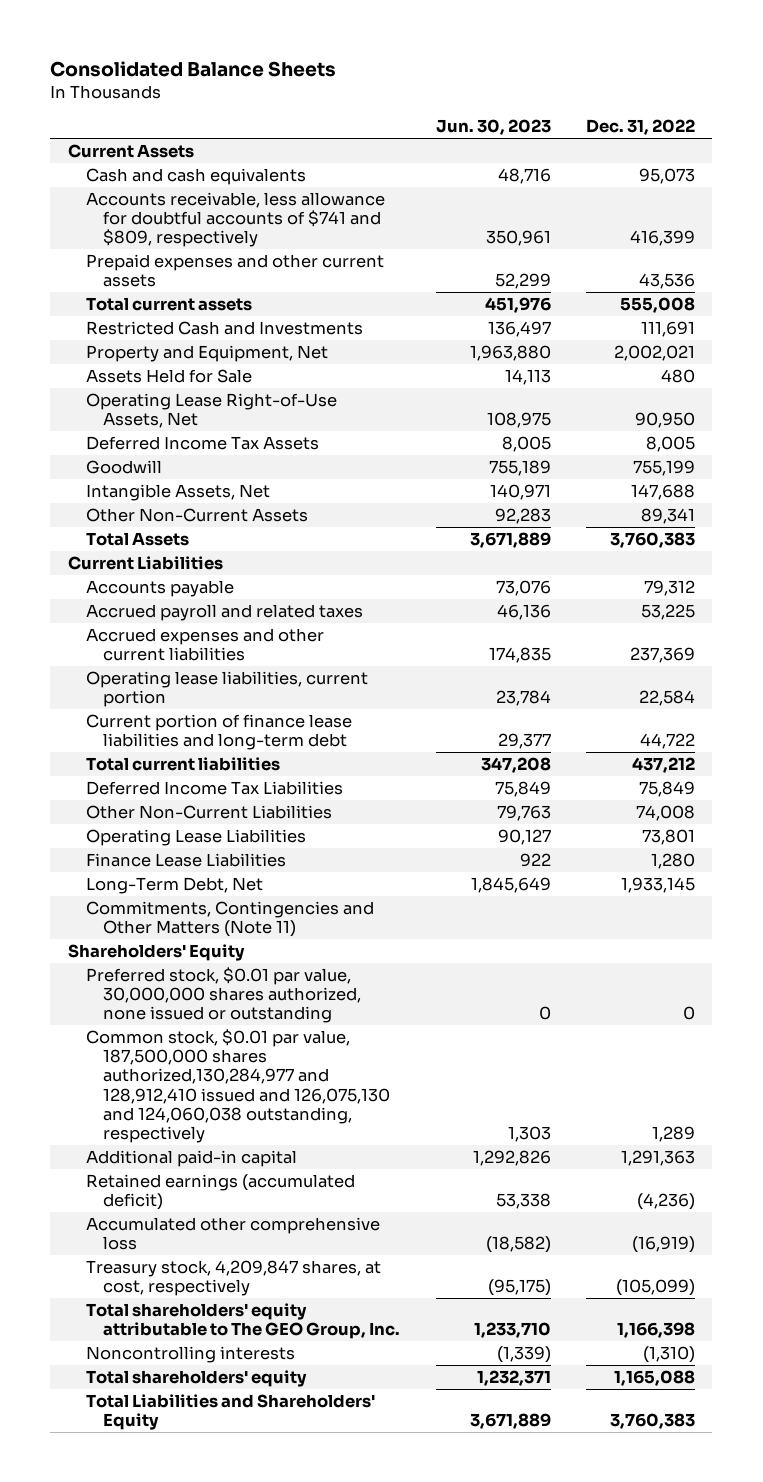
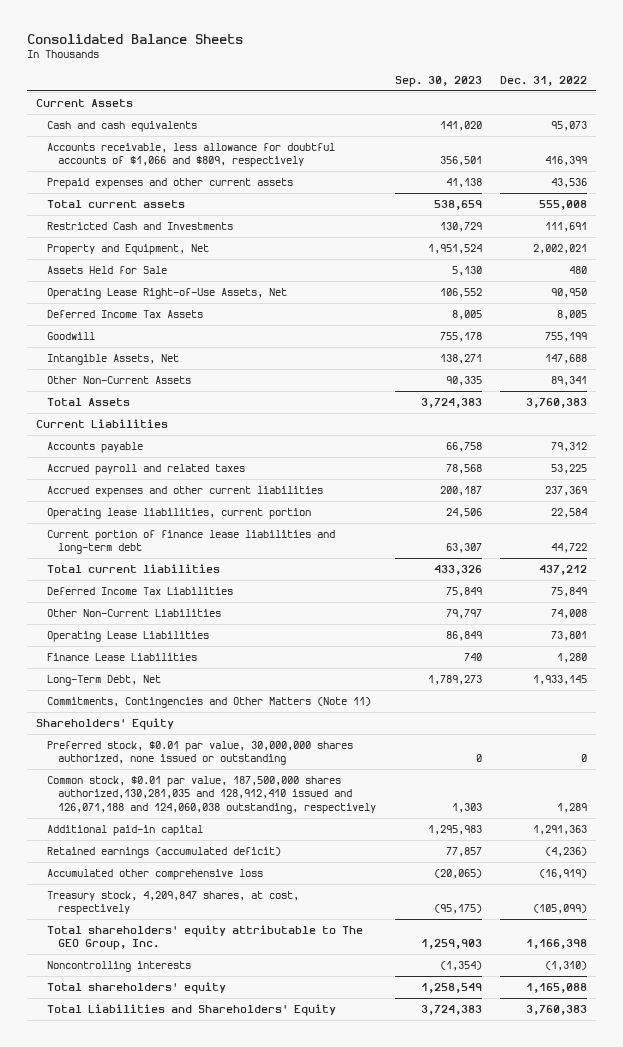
[435,119,551,136] Jun. 30, 2023 -> none
none -> [394,76,482,88] Sep. 30, 2023
[85,192,385,248] Accounts receivable, less allowance for doubtful accounts of $741 and $809, respectively -> [47,142,336,168] Accounts receivable, less allowance for doubtful accounts of $1,066 and $809, respectively
[85,1029,391,1143] Common stock, $0.01 par value, 187,500,000 shares authorized,130,284,977 and 128,912,410 issued and 126,075,130 and 124,060,038 outstanding, respectively -> [47,775,377,814] Common stock, $0.01 par value, 187,500,000 shares authorized,130,281,035 and 128,912,410 issued and 126,071,188 and 124,060,038 outstanding, respectively

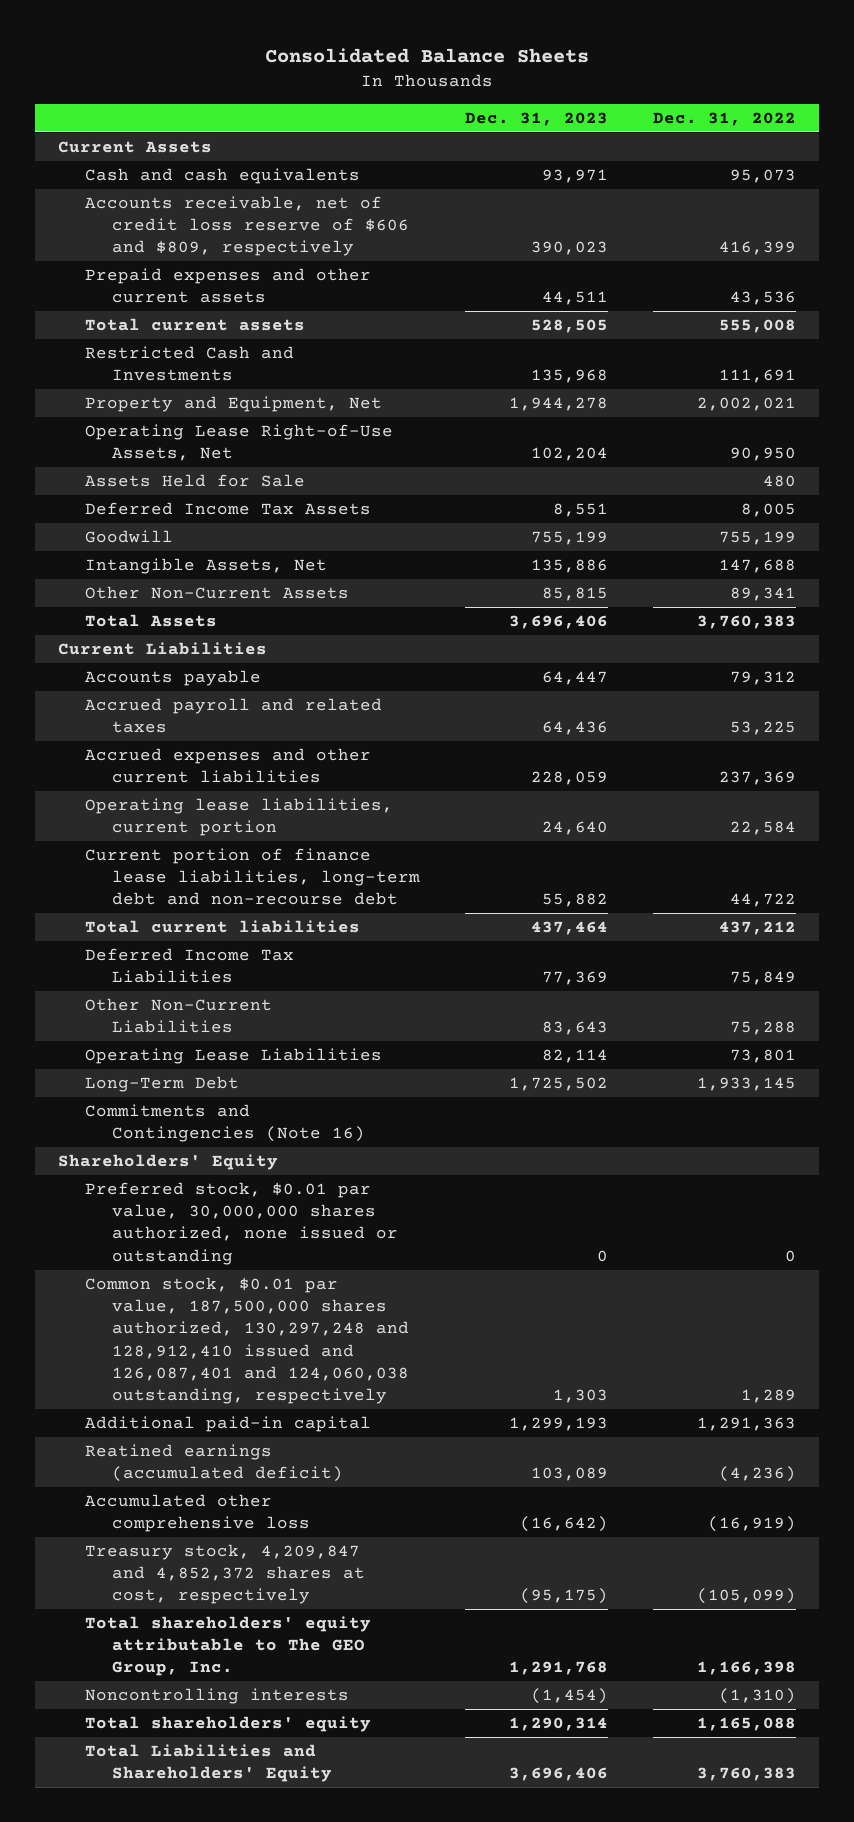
[394,76,482,88] Sep. 30, 2023 -> none
none -> [464,111,608,126] Dec. 31, 2023
[47,142,336,168] Accounts receivable, less allowance for doubtful accounts of $1,066 and $809, respectively -> [84,196,409,257] Accounts receivable, net of credit loss reserve of $606 and $809, respectively
[47,265,168,274] Assets Held for Sale -> [84,474,305,488] Assets Held for Sale
[47,529,336,555] Current portion of finance lease liabilities and long-term debt -> [84,848,420,906] Current portion of finance lease liabilities, long-term debt and non-recourse debt
[551,608,588,619] 74,008 -> [730,1021,797,1036] 75,288
[47,652,198,661] Finance Lease Liabilities -> none
[47,674,162,686] Long-Term Debt, Net -> [84,1076,239,1093] Long-Term Debt
[47,696,372,708] Commitments, Contingencies and Other Matters (Note 11) -> [84,1104,365,1143] Commitments and Contingencies (Note 16)
[47,775,377,814] Common stock, $0.01 par value, 187,500,000 shares authorized,130,281,035 and 128,912,410 issued and 126,071,188 and 124,060,038 outstanding, respectively -> [84,1277,409,1404] Common stock, $0.01 par value, 187,500,000 shares authorized, 130,297,248 and 128,912,410 issued and 126,087,401 and 124,060,038 outstanding, respectively
[47,846,282,858] Retained earnings (accumulated deficit) -> [84,1444,343,1483] Reatined earnings (accumulated deficit)
[47,890,300,916] Treasury stock, 4,209,847 shares, at cost, respectively -> [84,1544,365,1605] Treasury stock, 4,209,847 and 4,852,372 shares at cost, respectively

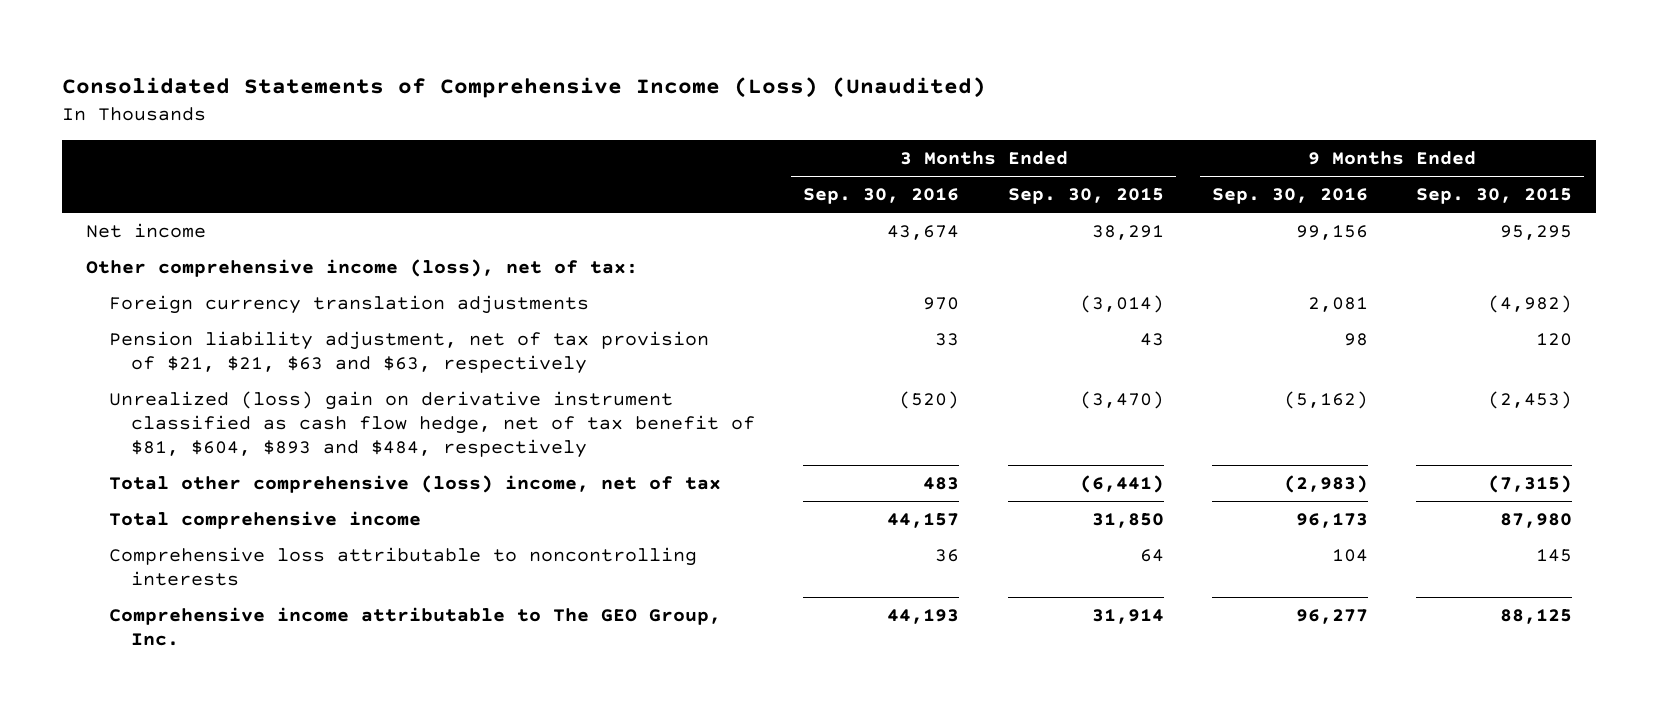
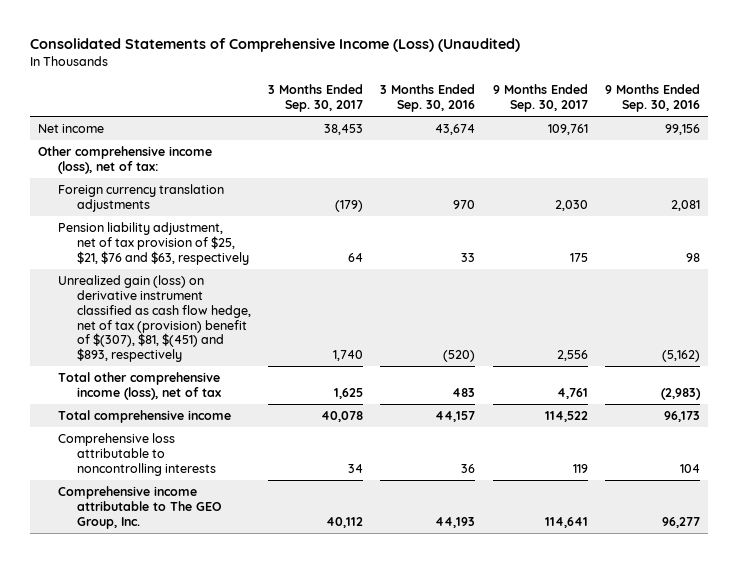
[1007,188,1164,205] Sep. 30, 2015 -> none
[1416,188,1573,205] Sep. 30, 2015 -> none
none -> [268,84,364,113] 3 Months Ended Sep. 30, 2017
none -> [492,84,588,113] 9 Months Ended Sep. 30, 2017
[108,330,709,374] Pension liability adjustment, net of tax provision of $21, $21, $63 and $63, respectively -> [57,222,250,265] Pension liability adjustment, net of tax provision of $25, $21, $76 and $63, respectively
[108,390,756,459] Unrealized (loss) gain on derivative instrument classified as cash flow hedge, net of tax benefit of $81, $604, $893 and $484, respectively -> [57,275,252,363] Unrealized gain (loss) on derivative instrument classified as cash flow hedge, net of tax (provision) benefit of $(307), $81, $(451) and $893, respectively
[108,474,721,493] Total other comprehensive (loss) income, net of tax -> [57,372,222,400] Total other comprehensive income (loss), net of tax

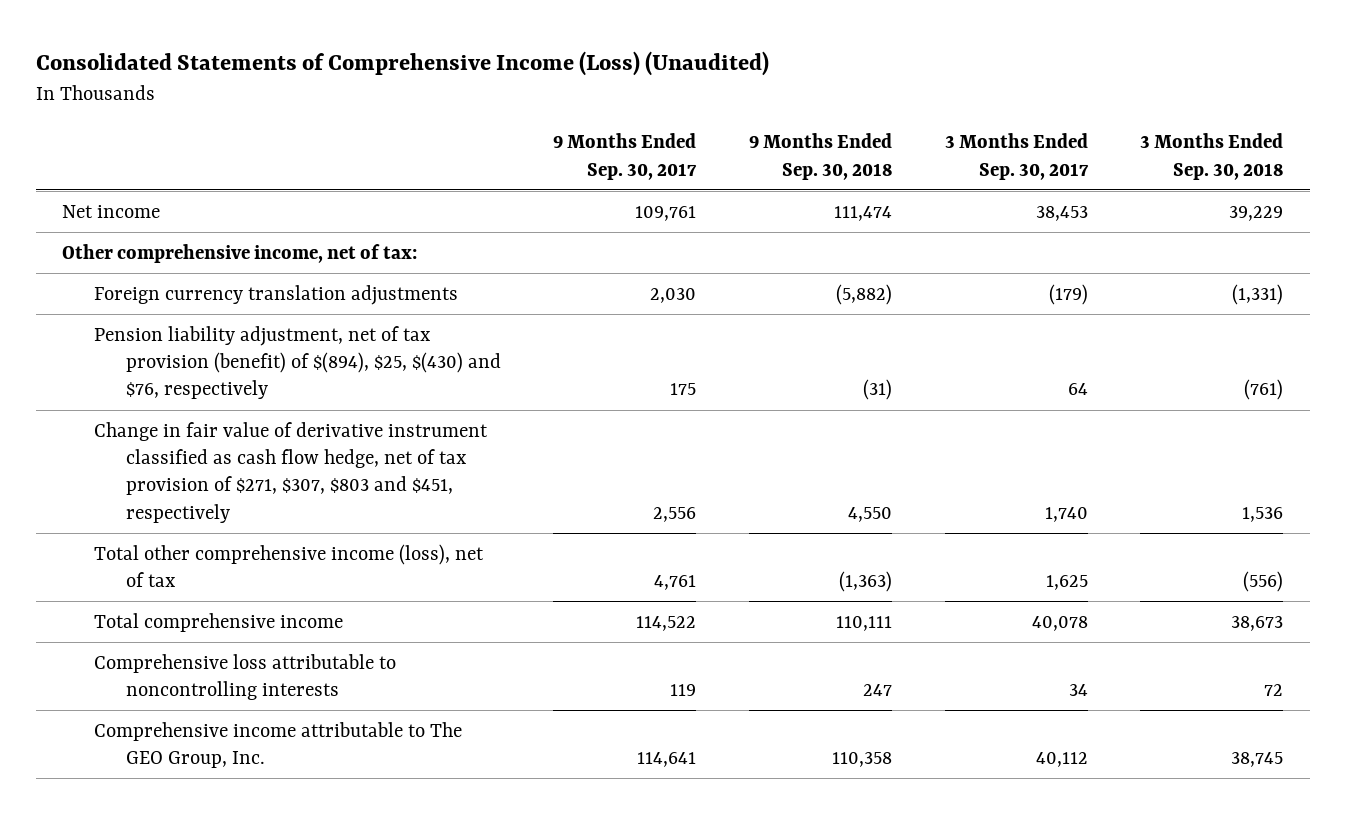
[380,84,476,113] 3 Months Ended Sep. 30, 2016 -> none
[604,84,700,113] 9 Months Ended Sep. 30, 2016 -> none
none -> [748,133,892,180] 9 Months Ended Sep. 30, 2018
none -> [1140,133,1284,180] 3 Months Ended Sep. 30, 2018
[38,146,213,174] Other comprehensive income (loss), net of tax: -> [62,243,418,263] Other comprehensive income, net of tax:
[57,222,250,265] Pension liability adjustment, net of tax provision of $25, $21, $76 and $63, respectively -> [93,325,501,400] Pension liability adjustment, net of tax provision (benefit) of $(894), $25, $(430) and $76, respectively
[57,275,252,363] Unrealized gain (loss) on derivative instrument classified as cash flow hedge, net of tax (provision) benefit of $(307), $81, $(451) and $893, respectively -> [93,421,488,523] Change in fair value of derivative instrument classified as cash flow hedge, net of tax provision of $271, $307, $803 and $451, respectively

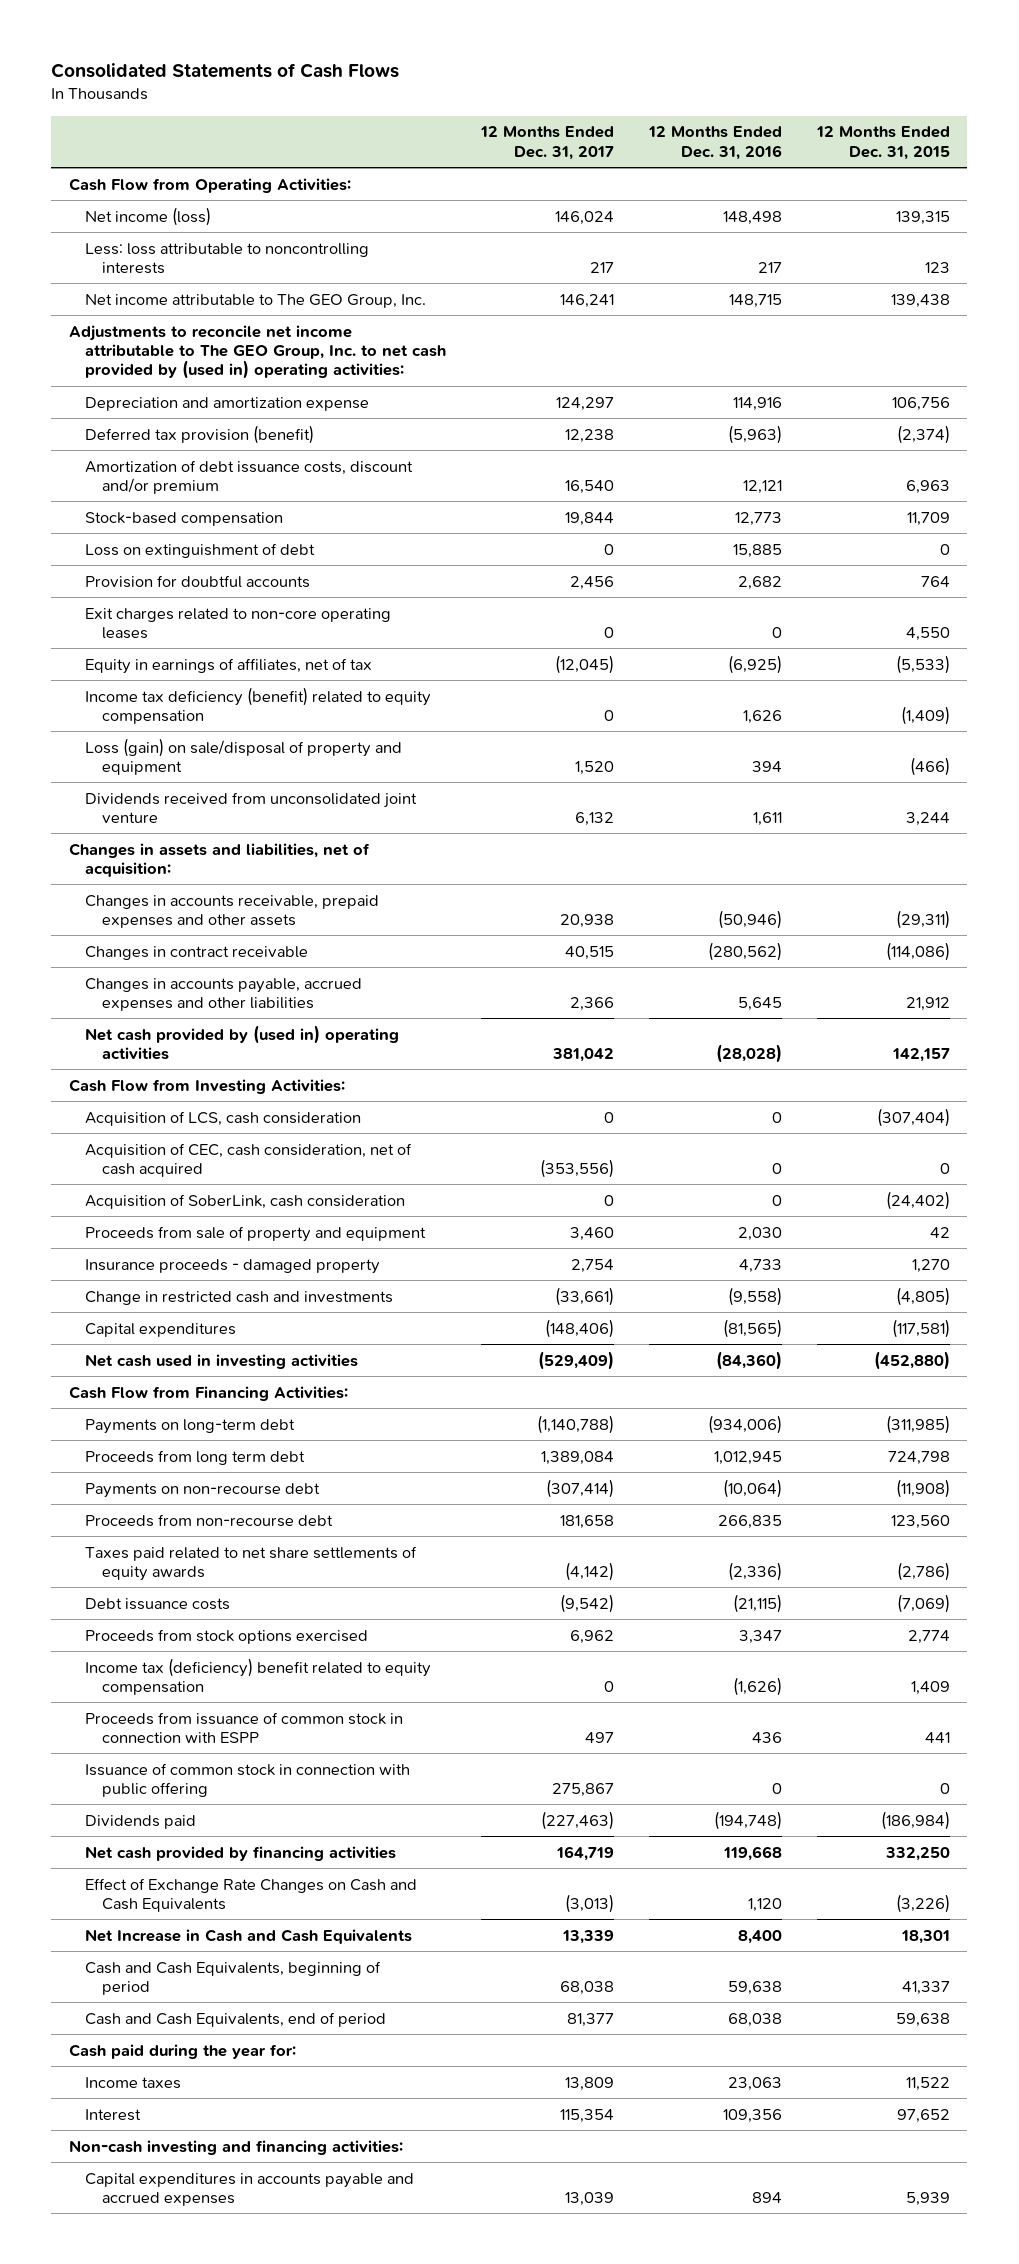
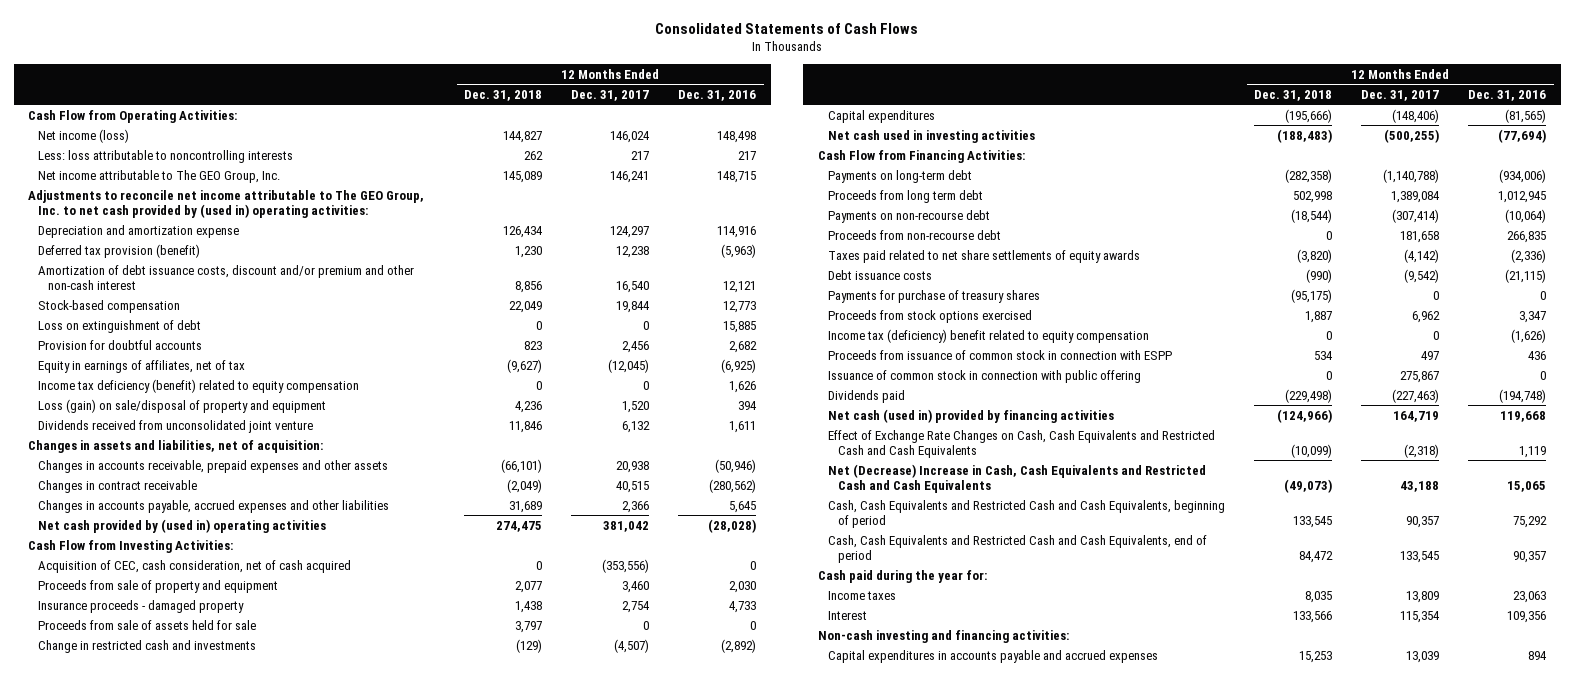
[815,126,950,160] 12 Months Ended Dec. 31, 2015 -> none
none -> [464,89,543,101] Dec. 31, 2018
[85,459,414,494] Amortization of debt issuance costs, discount and/or premium -> [38,264,415,290] Amortization of debt issuance costs, discount and/or premium and other non-cash interest
[85,607,392,639] Exit charges related to non-core operating leases -> none
[85,1110,362,1126] Acquisition of LCS, cash consideration -> none
[85,1193,406,1209] Acquisition of SoberLink, cash consideration -> none
none -> [38,619,257,630] Proceeds from sale of assets held for sale
[555,1286,615,1306] (33,661) -> [614,638,650,653] (4,507)
[728,1286,783,1306] (9,558) -> [721,638,757,653] (2,892)
[538,1350,615,1370] (529,409) -> [1384,128,1440,143] (500,255)
[716,1350,783,1370] (84,360) -> [1498,128,1547,143] (77,694)
none -> [827,289,1040,303] Payments for purchase of treasury shares
[85,1845,397,1861] Net cash provided by financing activities -> [827,408,1114,423] Net cash (used in) provided by financing activities
[85,1877,418,1912] Effect of Exchange Rate Changes on Cash and Cash Equivalents -> [827,429,1215,458] Effect of Exchange Rate Changes on Cash, Cash Equivalents and Restricted Cash and Cash Equivalents
[565,1893,615,1913] (3,013) -> [1404,443,1440,458] (2,318)
[748,1897,783,1912] 1,120 -> [1519,445,1547,458] 1,119
[85,1928,413,1944] Net Increase in Cash and Cash Equivalents -> [827,463,1206,493] Net (Decrease) Increase in Cash, Cash Equivalents and Restricted Cash and Cash Equivalents
[562,1929,615,1944] 13,339 -> [1400,480,1440,492] 43,188
[738,1929,783,1944] 8,400 -> [1507,480,1547,492] 15,065
[85,1960,382,1995] Cash and Cash Equivalents, beginning of period -> [827,499,1225,528] Cash, Cash Equivalents and Restricted Cash and Cash Equivalents, beginning of period
[560,1980,615,1995] 68,038 -> [1406,515,1440,528] 90,357
[728,1980,783,1995] 59,638 -> [1513,515,1548,528] 75,292
[85,2011,387,2027] Cash and Cash Equivalents, end of period -> [827,534,1207,563] Cash, Cash Equivalents and Restricted Cash and Cash Equivalents, end of period
[567,2012,615,2027] 81,377 -> [1400,550,1440,563] 133,545
[728,2012,783,2027] 68,038 -> [1513,550,1547,563] 90,357

